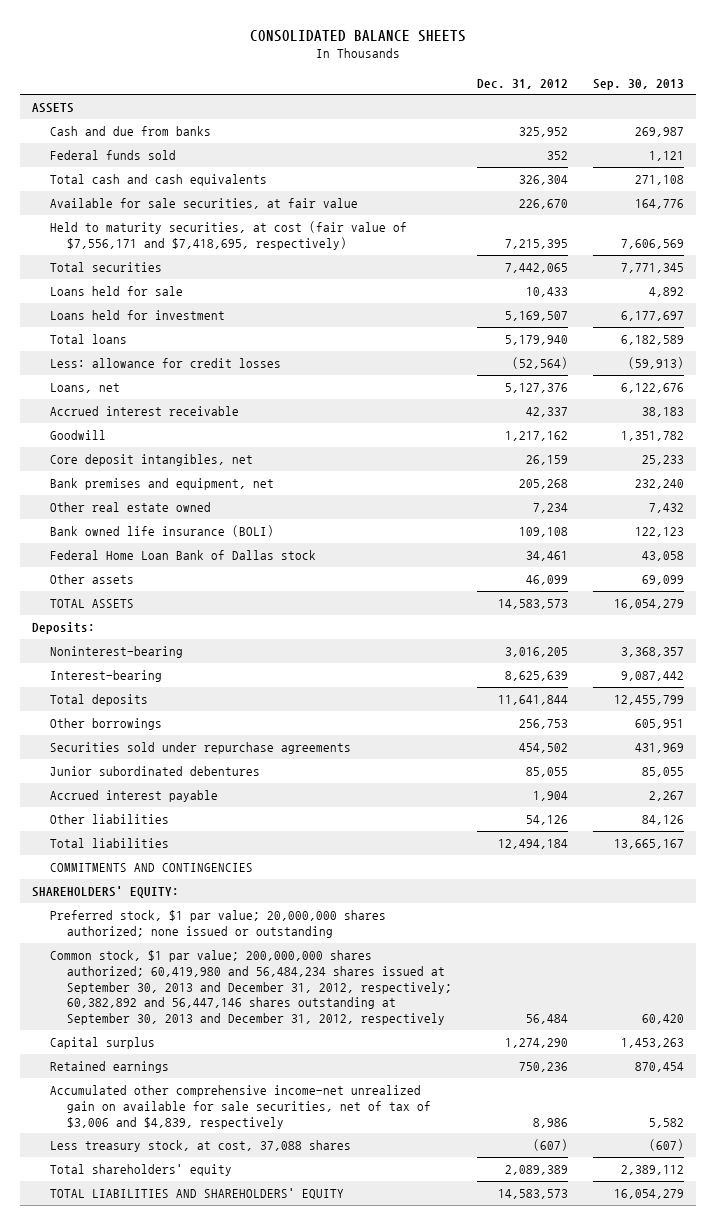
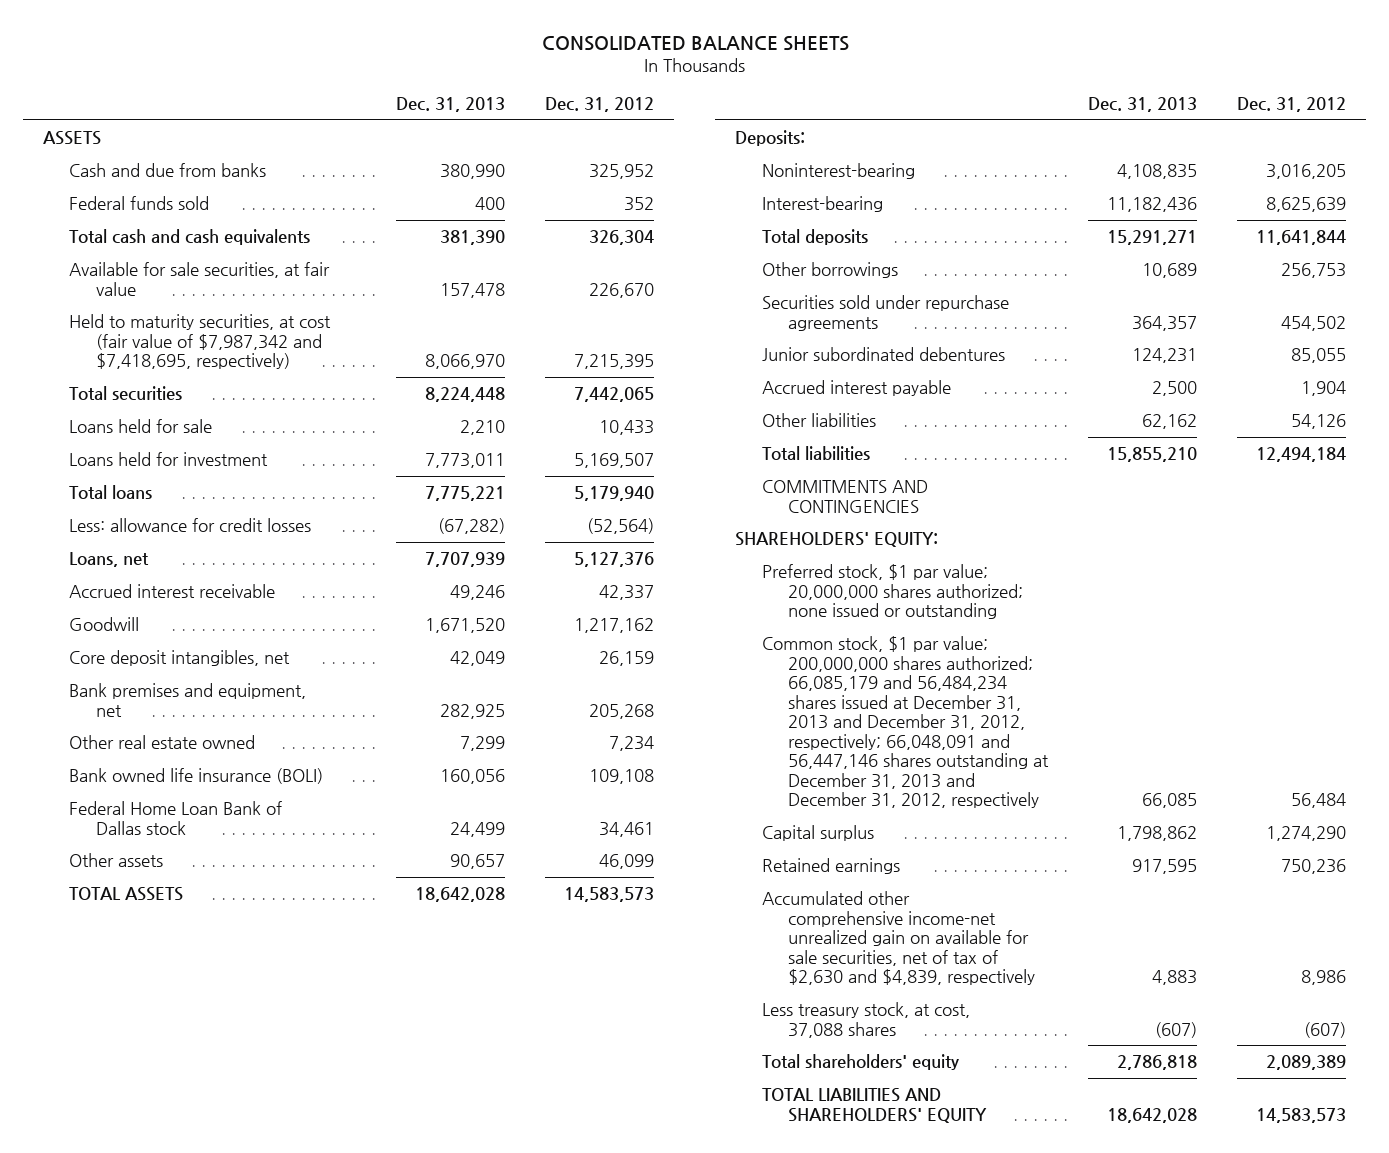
[592,78,684,90] Sep. 30, 2013 -> none
none -> [395,97,505,113] Dec. 31, 2013
[49,221,407,250] Held to maturity securities, at cost (fair value of $7,556,171 and $7,418,695, respectively) -> [69,314,332,370] Held to maturity securities, at cost (fair value of $7,987,342 and $7,418,695, respectively)
[49,950,453,1026] Common stock, $1 par value; 200,000,000 shares authorized; 60,419,980 and 56,484,234 shares issued at September 30, 2013 and December 31, 2012, respectively; 60,382,892 and 56,447,146 shares outstanding at September 30, 2013 and December 31, 2012, respectively -> [761,636,1049,809] Common stock, $1 par value; 200,000,000 shares authorized; 66,085,179 and 56,484,234 shares issued at December 31, 2013 and December 31, 2012, respectively; 66,048,091 and 56,447,146 shares outstanding at December 31, 2013 and December 31, 2012, respectively
[49,1085,432,1129] Accumulated other comprehensive income-net unrealized gain on available for sale securities, net of tax of $3,006 and $4,839, respectively -> [761,891,1035,986] Accumulated other comprehensive income-net unrealized gain on available for sale securities, net of tax of $2,630 and $4,839, respectively

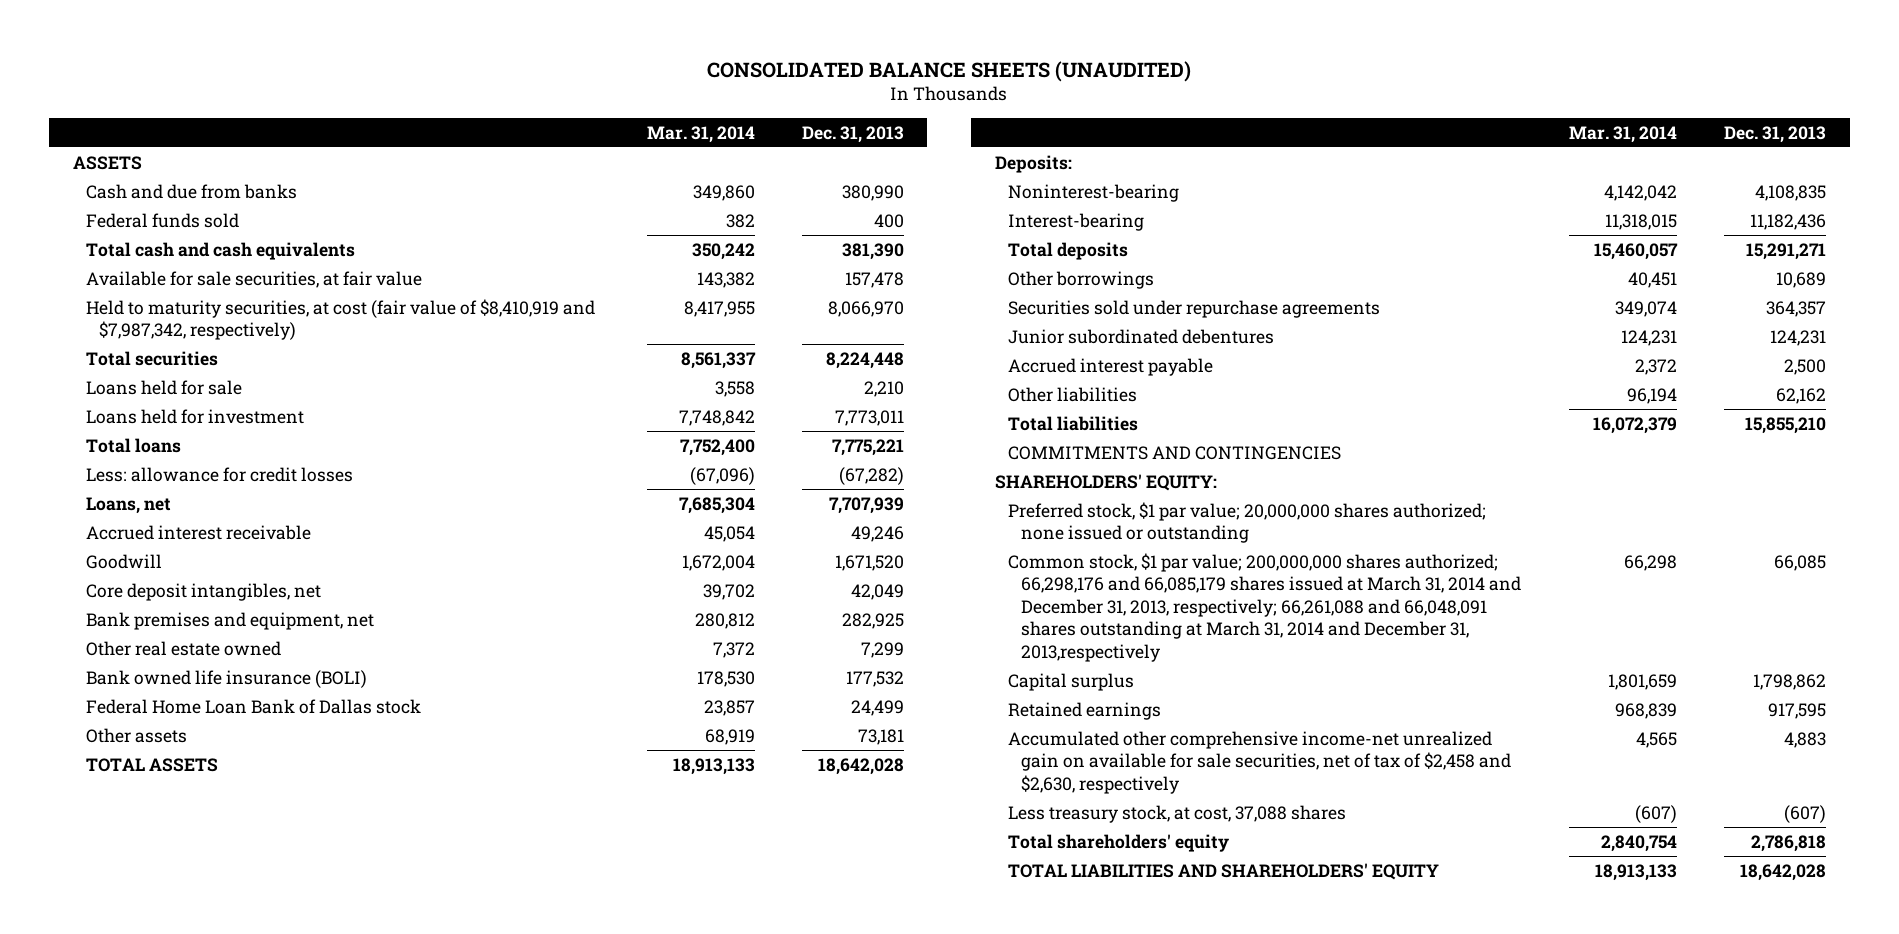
[541,35,849,51] CONSOLIDATED BALANCE SHEETS -> [707,60,1192,82] CONSOLIDATED BALANCE SHEETS (UNAUDITED)
[545,97,655,113] Dec. 31, 2012 -> none
none -> [646,125,755,143] Mar. 31, 2014
[69,314,332,370] Held to maturity securities, at cost (fair value of $7,987,342 and $7,418,695, respectively) -> [86,298,596,341] Held to maturity securities, at cost (fair value of $8,410,919 and $7,987,342, respectively)
[439,769,505,785] 160,056 -> [845,670,904,687] 177,532
[449,854,505,870] 90,657 -> [857,728,904,745] 73,181
[761,636,1049,809] Common stock, $1 par value; 200,000,000 shares authorized; 66,085,179 and 56,484,234 shares issued at December 31, 2013 and December 31, 2012, respectively; 66,048,091 and 56,447,146 shares outstanding at December 31, 2013 and December 31, 2012, respectively -> [1008,552,1522,662] Common stock, $1 par value; 200,000,000 shares authorized; 66,298,176 and 66,085,179 shares issued at March 31, 2014 and December 31, 2013, respectively; 66,261,088 and 66,048,091 shares outstanding at March 31, 2014 and December 31, 2013,respectively
[761,891,1035,986] Accumulated other comprehensive income-net unrealized gain on available for sale securities, net of tax of $2,630 and $4,839, respectively -> [1008,730,1512,794] Accumulated other comprehensive income-net unrealized gain on available for sale securities, net of tax of $2,458 and $2,630, respectively

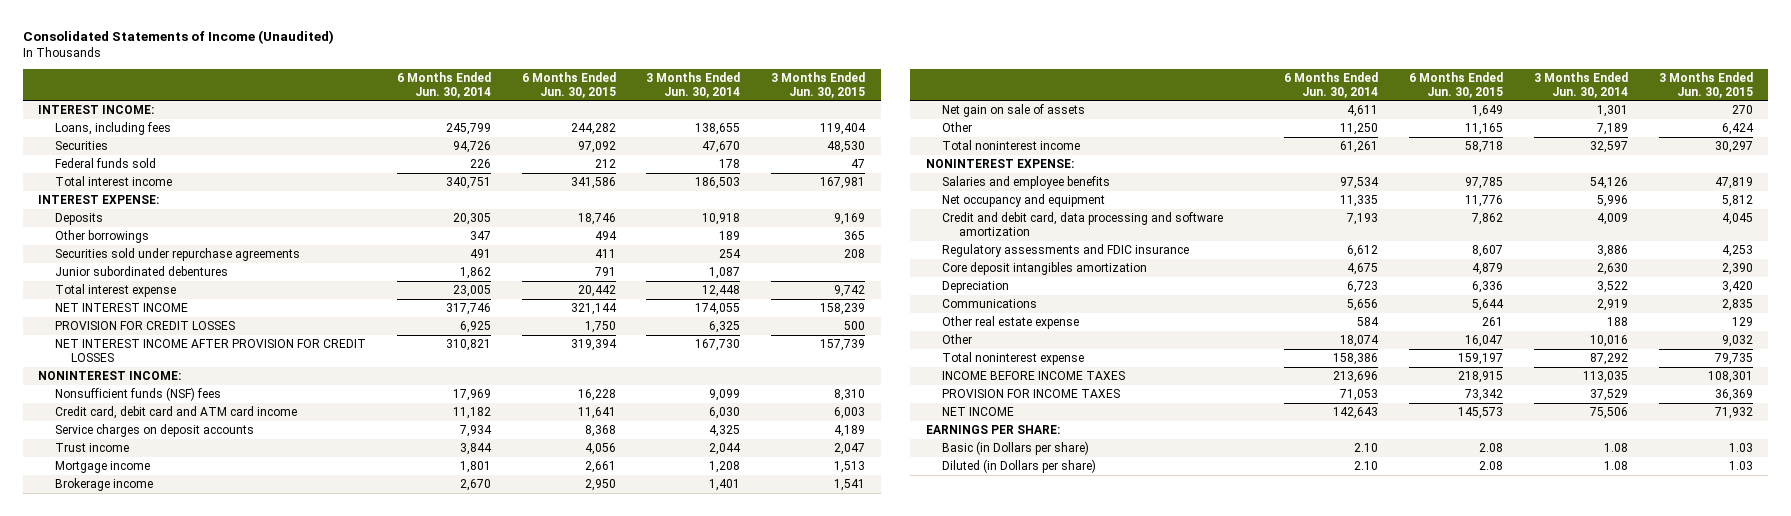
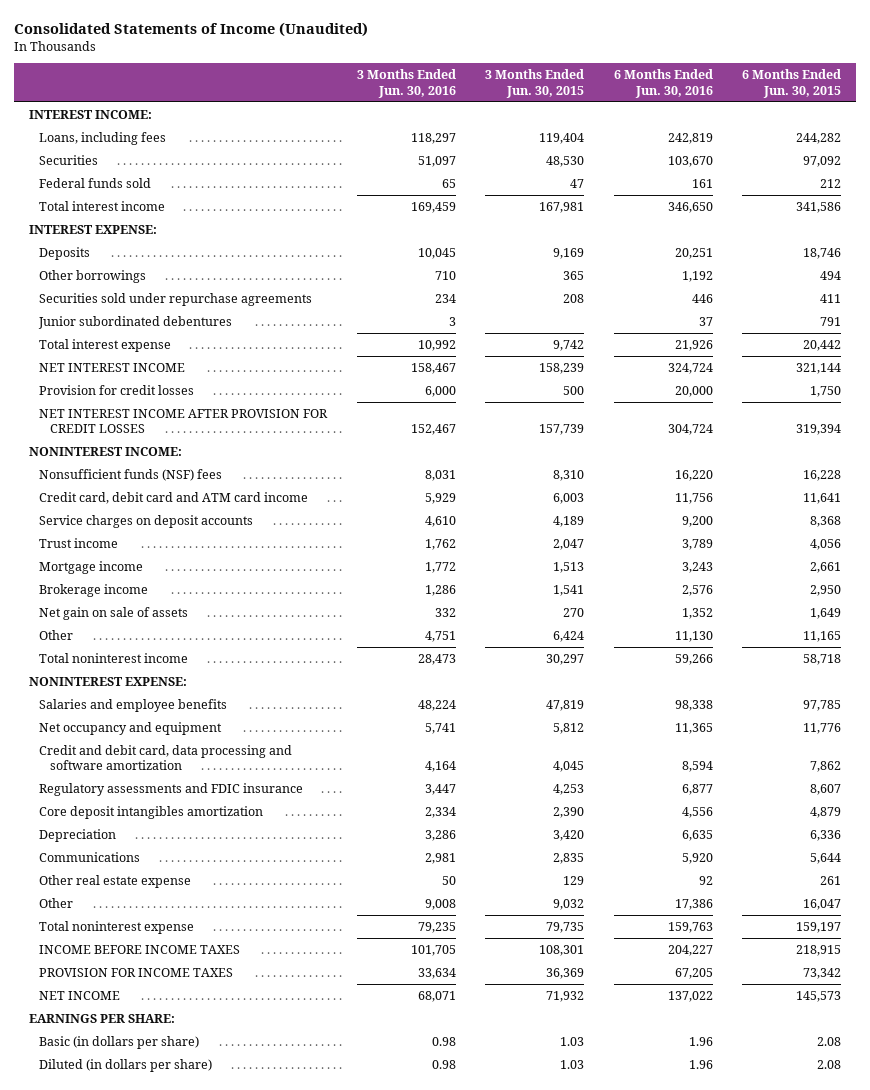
[396,71,491,98] 6 Months Ended Jun. 30, 2014 -> none
[646,71,741,98] 3 Months Ended Jun. 30, 2014 -> none
none -> [356,69,456,98] 3 Months Ended Jun. 30, 2016
none -> [613,69,713,98] 6 Months Ended Jun. 30, 2016
[54,320,235,330] PROVISION FOR CREDIT LOSSES -> [39,385,195,396] Provision for credit losses
[942,440,1090,455] Basic (in Dollars per share) -> [39,1036,200,1050] Basic (in dollars per share)
[942,458,1097,473] Diluted (in Dollars per share) -> [39,1059,213,1073] Diluted (in dollars per share)

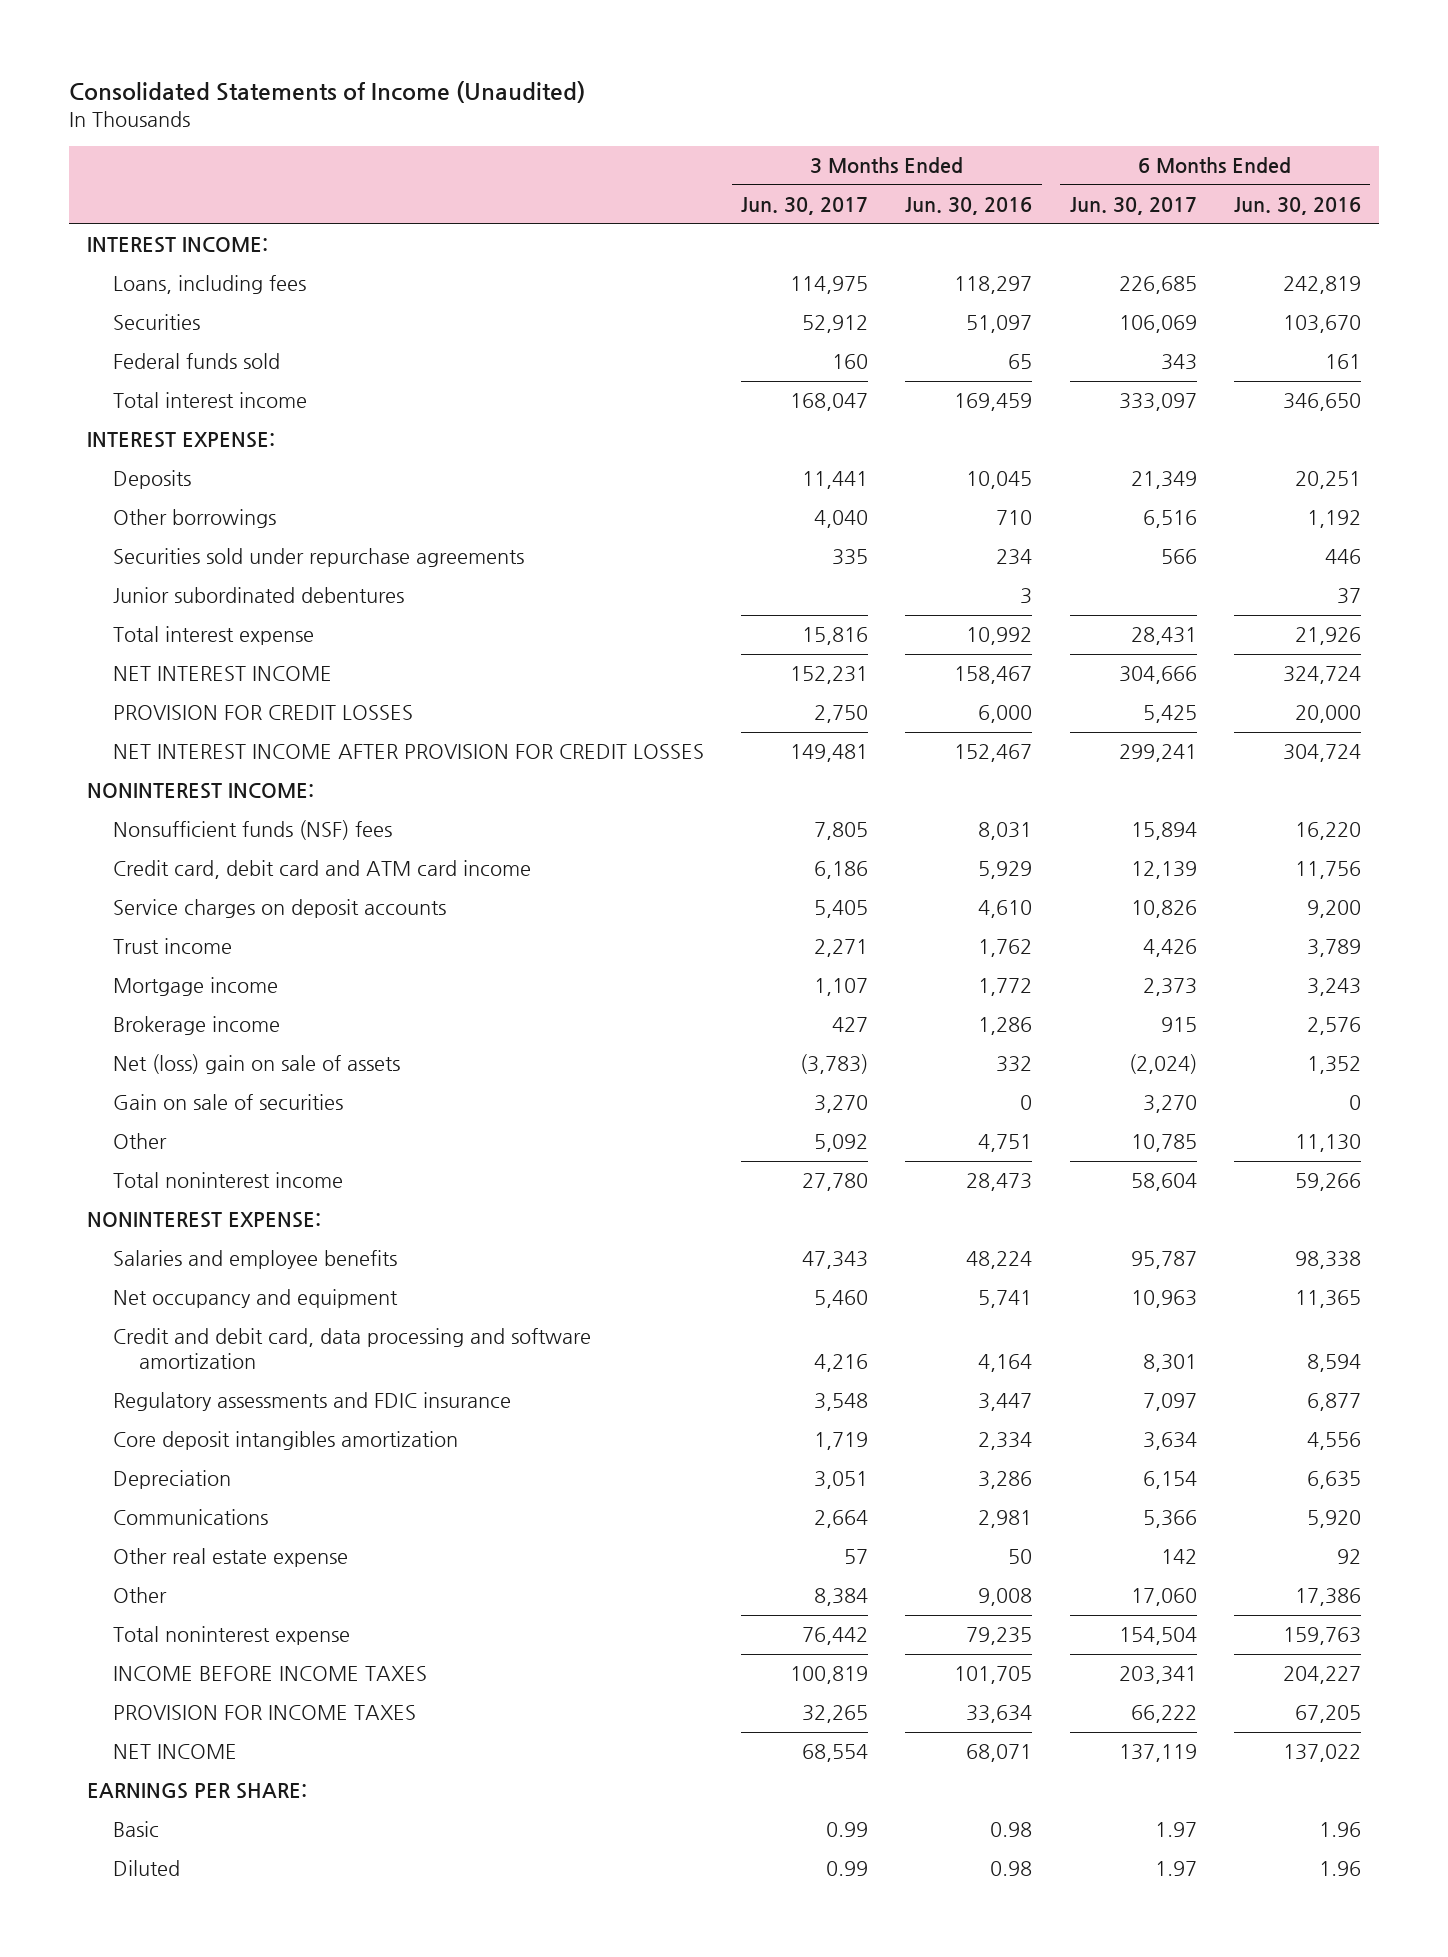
[485,69,585,98] 3 Months Ended Jun. 30, 2015 -> none
[741,69,841,98] 6 Months Ended Jun. 30, 2015 -> none
none -> [741,197,869,216] Jun. 30, 2017
none -> [1069,197,1197,216] Jun. 30, 2017
[39,385,195,396] Provision for credit losses -> [112,705,413,721] PROVISION FOR CREDIT LOSSES
[39,607,189,621] Net gain on sale of assets -> [112,1054,400,1075] Net (loss) gain on sale of assets
none -> [112,1094,343,1111] Gain on sale of securities
[39,1036,200,1050] Basic (in dollars per share) -> [112,1821,159,1838] Basic
[39,1059,213,1073] Diluted (in dollars per share) -> [112,1860,180,1877] Diluted

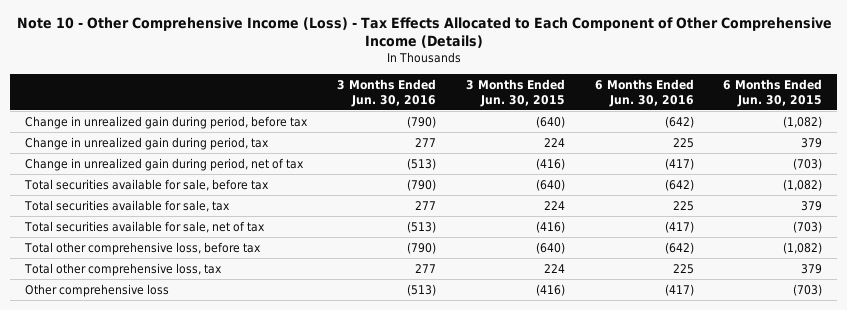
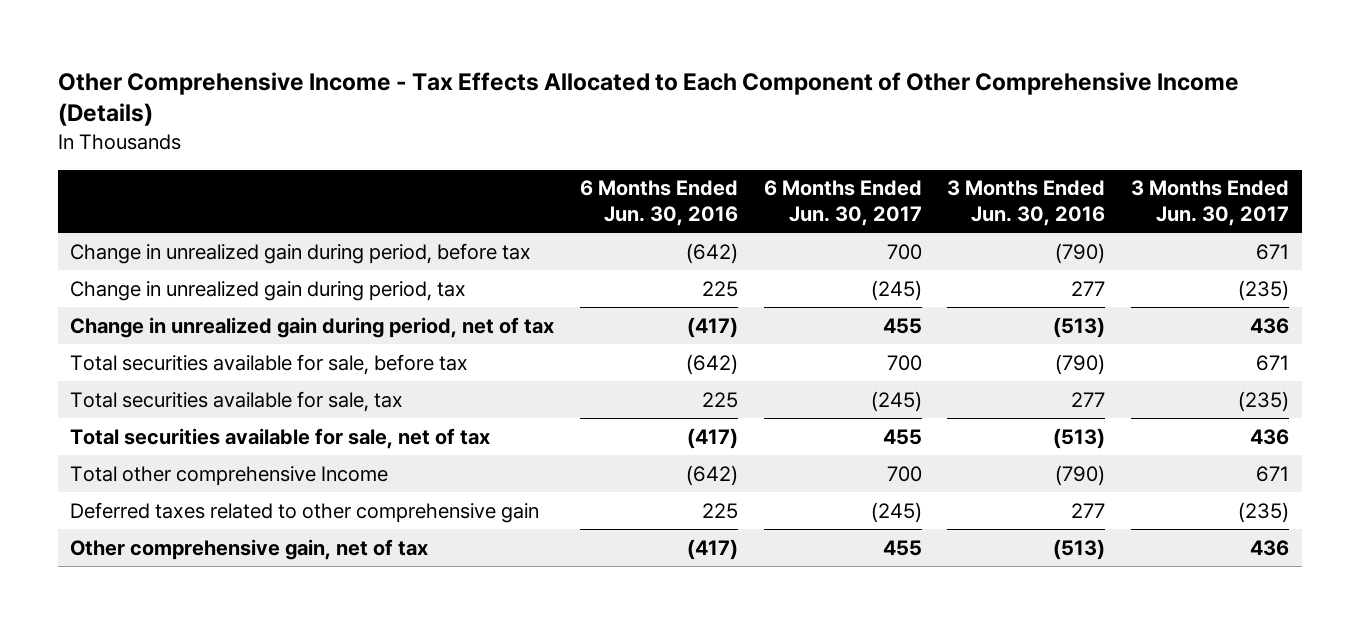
[16,17,832,49] Note 10 - Other Comprehensive Income (Loss) - Tax Effects Allocated to Each Component of Other Comprehensive Income (Details) -> [57,71,1239,127] Other Comprehensive Income - Tax Effects Allocated to Each Component of Other Comprehensive Income (Details)
[465,78,565,107] 3 Months Ended Jun. 30, 2015 -> none
[723,78,823,107] 6 Months Ended Jun. 30, 2015 -> none
none -> [763,180,922,227] 6 Months Ended Jun. 30, 2017
none -> [1130,180,1289,227] 3 Months Ended Jun. 30, 2017
[23,241,261,255] Total other comprehensive loss, before tax -> [70,465,389,486] Total other comprehensive Income
[23,262,222,276] Total other comprehensive loss, tax -> [70,501,540,523] Deferred taxes related to other comprehensive gain
[24,283,169,297] Other comprehensive loss -> [70,538,429,560] Other comprehensive gain, net of tax

